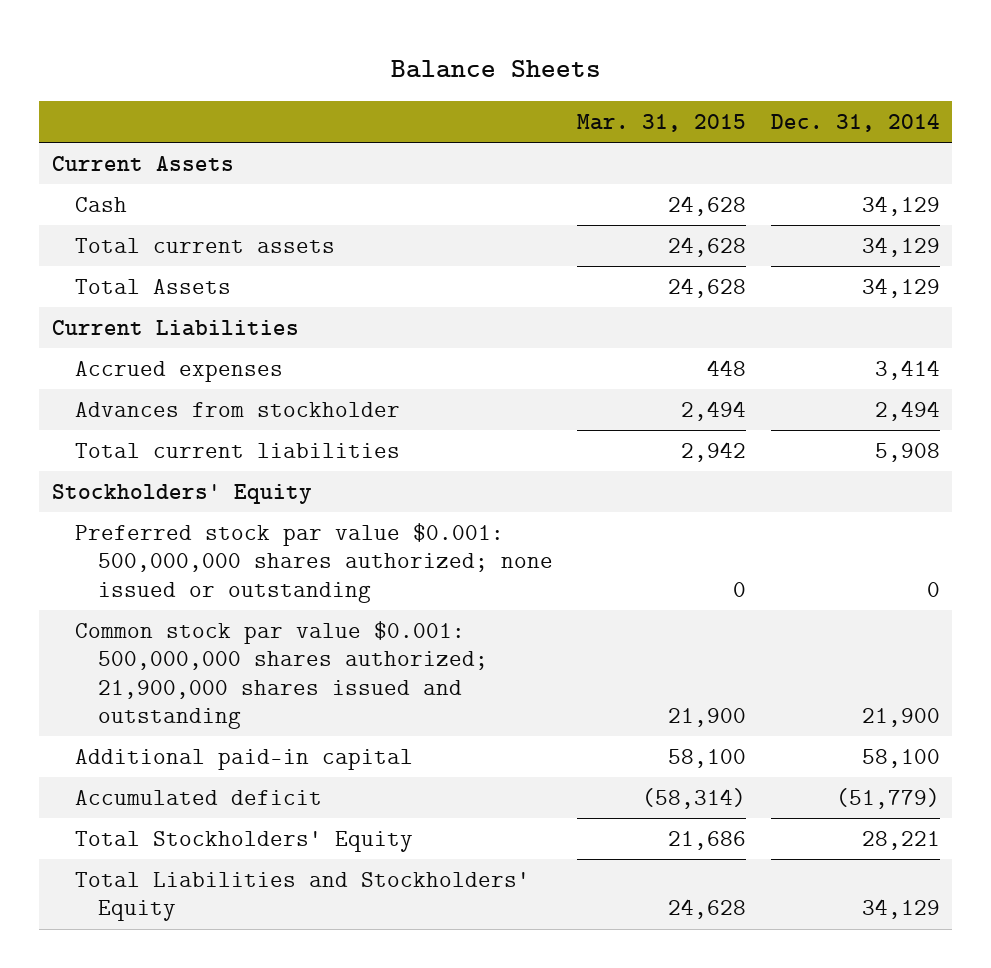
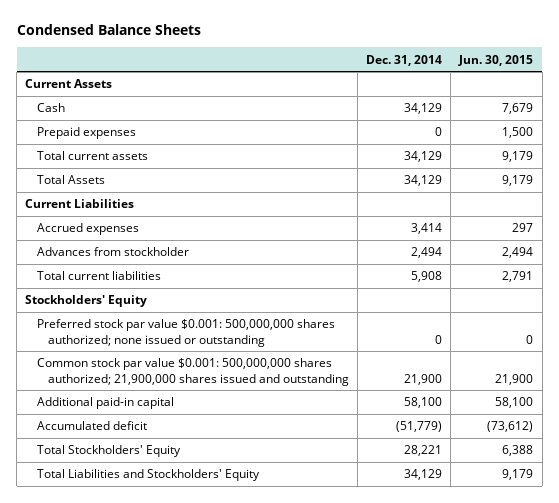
[390,59,601,78] Balance Sheets -> [16,24,201,36] Condensed Balance Sheets
[577,113,747,132] Mar. 31, 2015 -> none
none -> [458,54,534,66] Jun. 30, 2015
none -> [36,127,136,140] Prepaid expenses

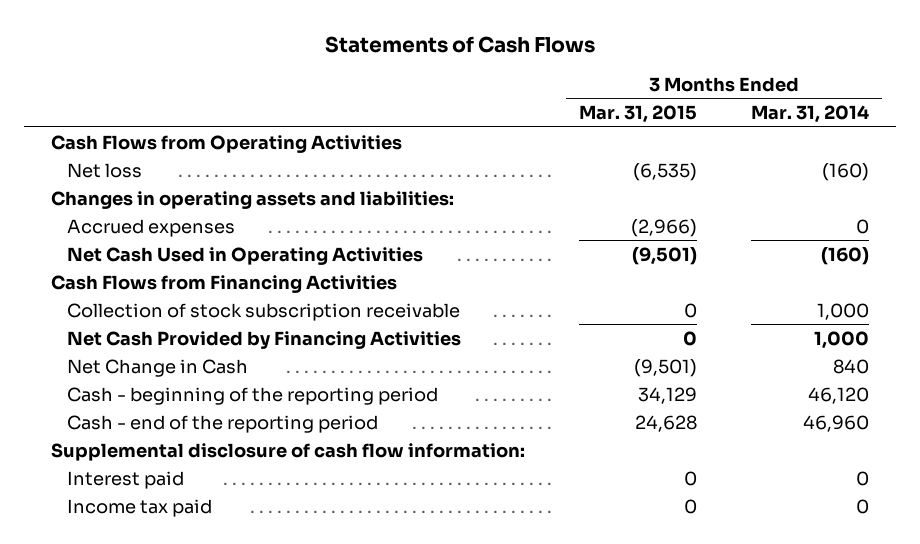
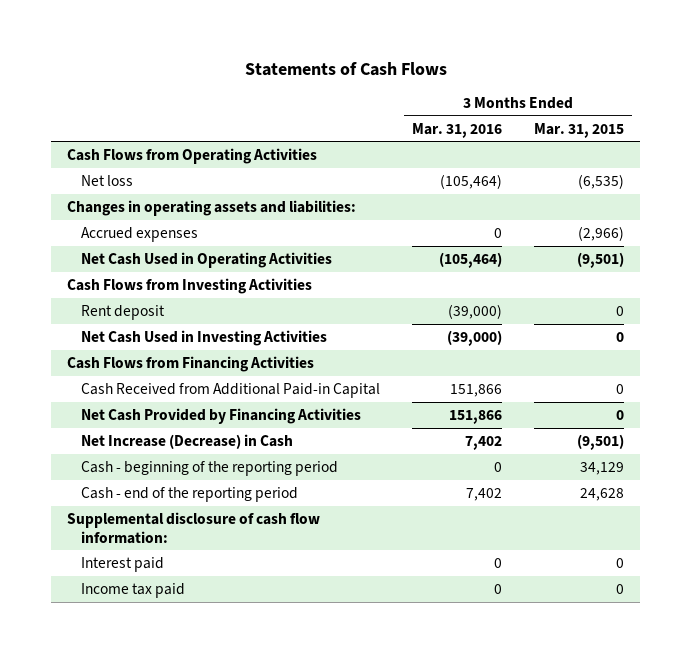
[750,105,869,124] Mar. 31, 2014 -> none
none -> [412,122,503,138] Mar. 31, 2016
none -> [66,277,312,294] Cash Flows from Investing Activities
none -> [80,304,165,320] Rent deposit
none -> [80,329,327,346] Net Cash Used in Investing Activities
[66,302,460,321] Collection of stock subscription receivable -> none
none -> [80,382,380,398] Cash Received from Additional Paid-in Capital
[66,358,248,377] Net Change in Cash -> [80,433,293,449] Net Increase (Decrease) in Cash

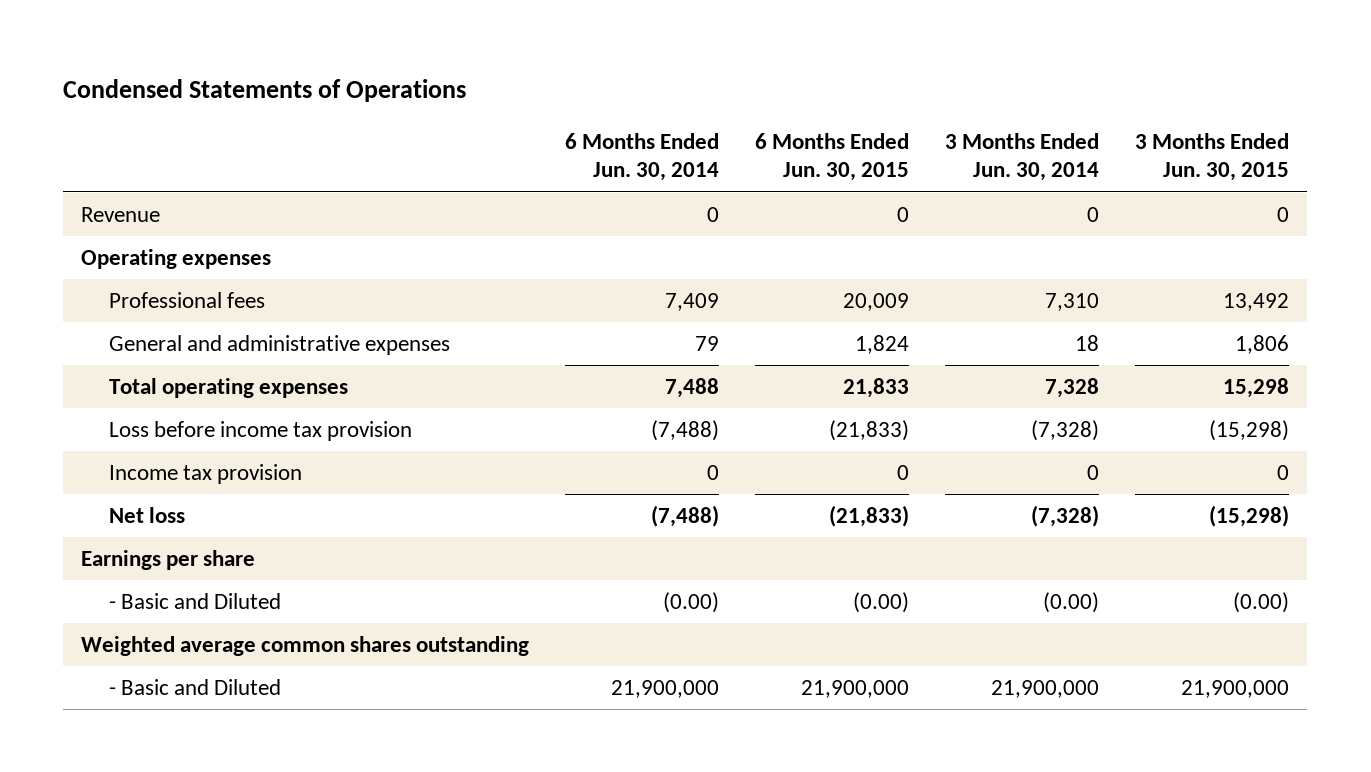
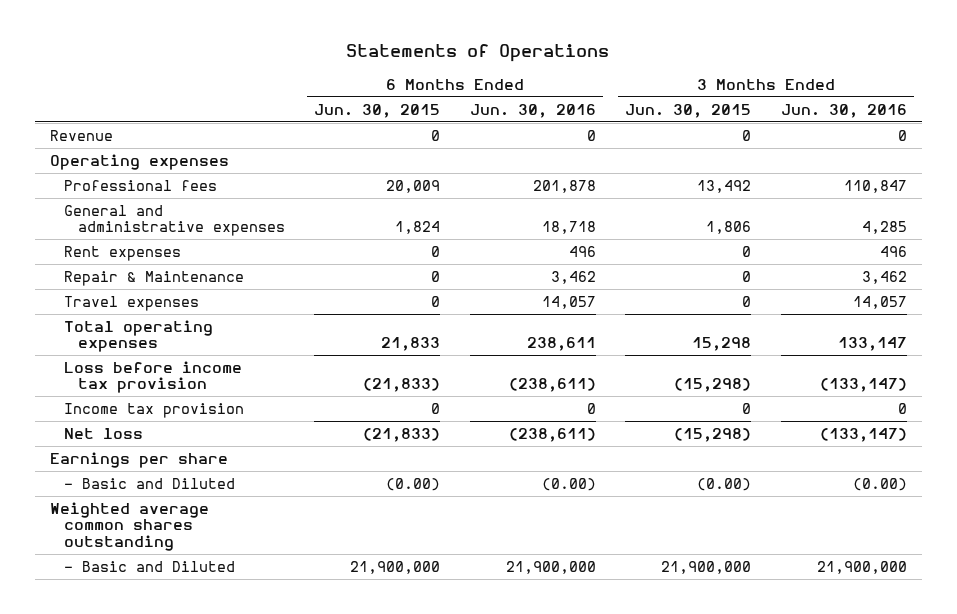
[63,78,467,102] Condensed Statements of Operations -> [346,44,610,63] Statements of Operations
[565,133,720,182] 6 Months Ended Jun. 30, 2014 -> none
[945,133,1100,182] 3 Months Ended Jun. 30, 2014 -> none
none -> [469,103,596,118] Jun. 30, 2016
none -> [780,103,907,118] Jun. 30, 2016
none -> [63,245,181,261] Rent expenses
none -> [63,270,244,286] Repair & Maintenance
none -> [63,295,199,311] Travel expenses

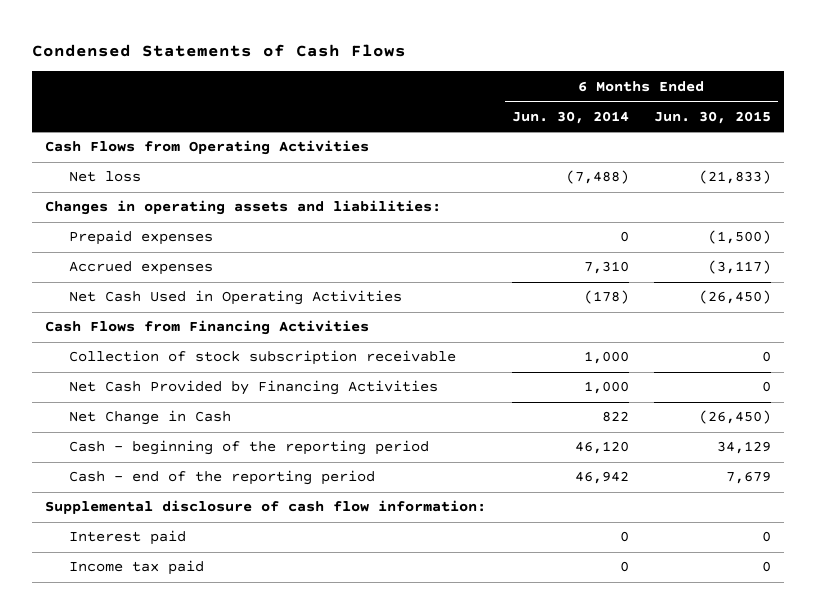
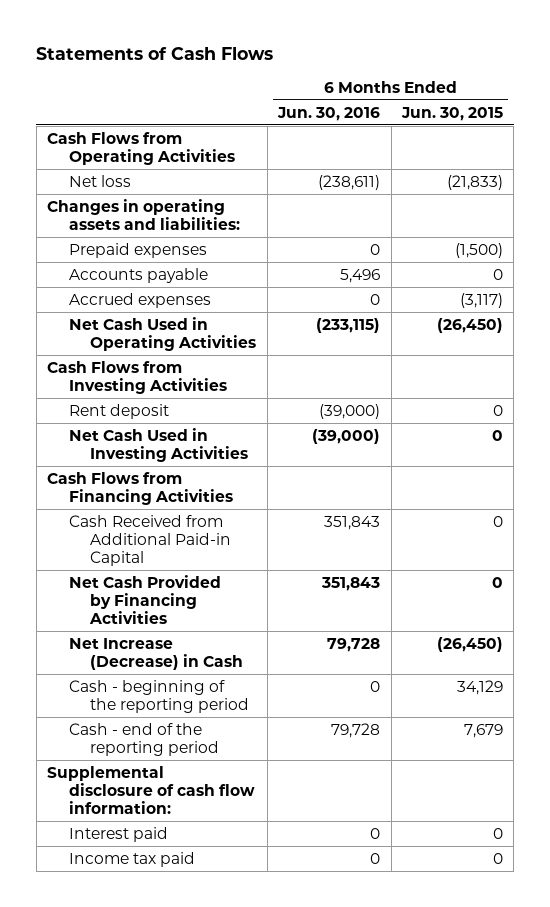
[32,44,407,58] Condensed Statements of Cash Flows -> [36,47,274,61] Statements of Cash Flows
[511,110,629,124] Jun. 30, 2014 -> none
none -> [277,106,381,121] Jun. 30, 2016
none -> [68,267,208,283] Accounts payable
none -> [47,360,227,394] Cash Flows from Investing Activities
none -> [68,403,169,419] Rent deposit
none -> [68,427,249,462] Net Cash Used in Investing Activities
[68,350,456,366] Collection of stock subscription receivable -> none
none -> [68,514,232,567] Cash Received from Additional Paid-in Capital
[68,410,231,426] Net Change in Cash -> [68,637,244,670] Net Increase (Decrease) in Cash

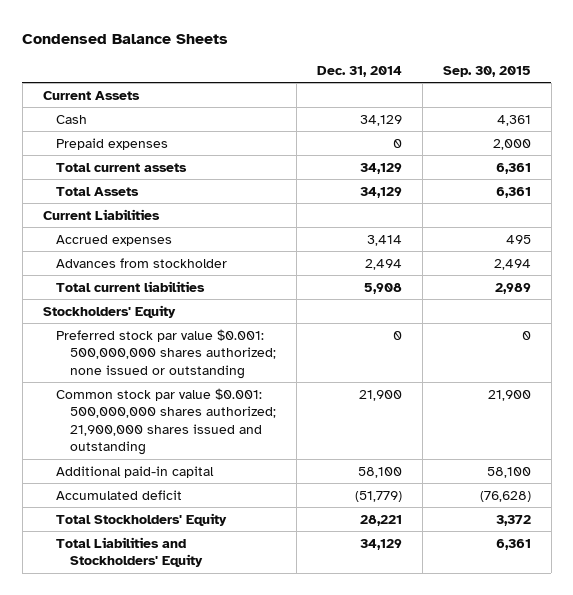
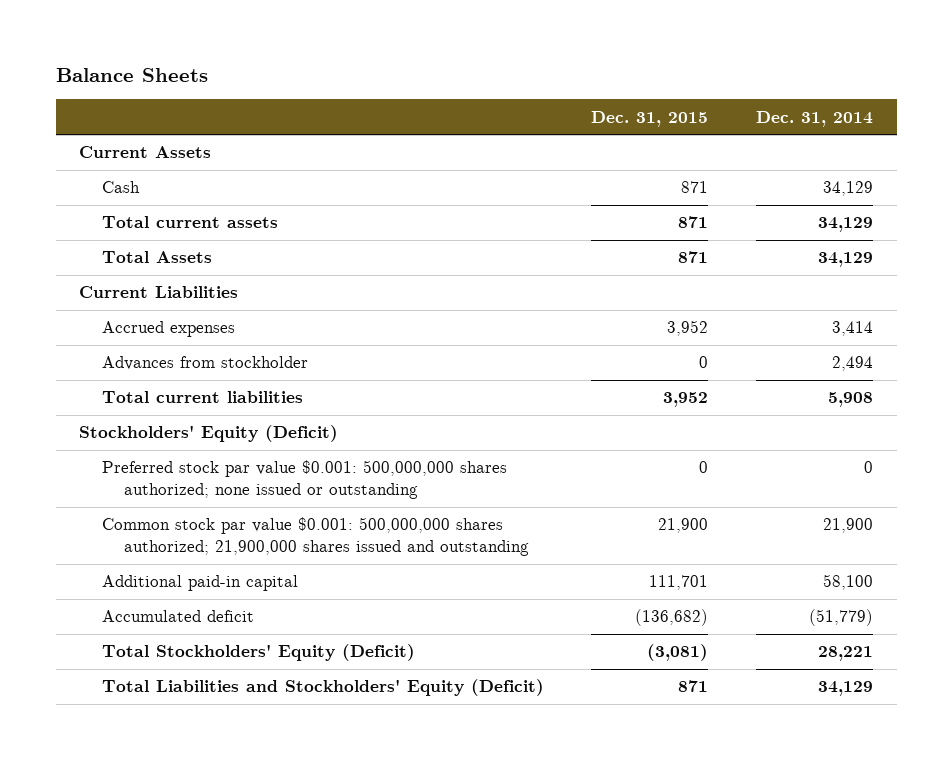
[22,33,229,44] Condensed Balance Sheets -> [55,68,208,83] Balance Sheets
[442,65,531,77] Sep. 30, 2015 -> none
none -> [591,110,709,127] Dec. 31, 2015
[56,137,169,150] Prepaid expenses -> none
[42,304,176,318] Stockholders' Equity -> [79,425,339,443] Stockholders' Equity (Deficit)
[56,512,228,526] Total Stockholders' Equity -> [101,644,415,662] Total Stockholders' Equity (Deficit)
[56,536,203,568] Total Liabilities and Stockholders' Equity -> [101,679,544,697] Total Liabilities and Stockholders' Equity (Deficit)

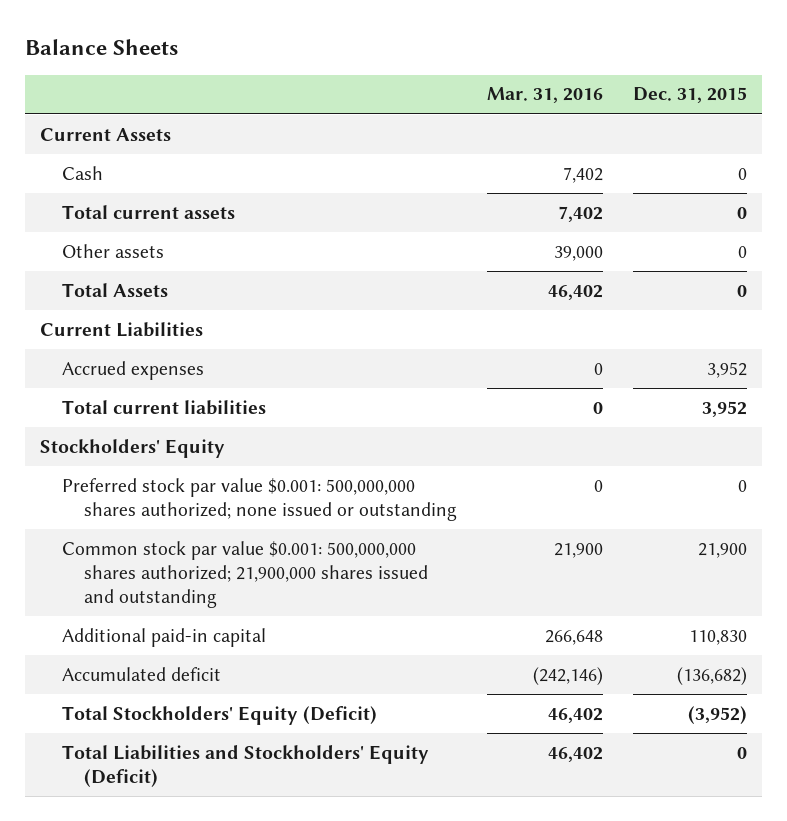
[755,110,873,127] Dec. 31, 2014 -> none
none -> [486,87,603,104] Mar. 31, 2016
[681,181,709,194] 871 -> [737,167,747,180] 0
[678,216,709,229] 871 -> [736,206,747,219] 0
none -> [61,243,164,258] Other assets
[678,251,709,264] 871 -> [736,284,747,297] 0
[101,356,308,371] Advances from stockholder -> none
[79,425,339,443] Stockholders' Equity (Deficit) -> [39,438,225,458] Stockholders' Equity
[649,575,709,591] 111,701 -> [688,629,747,645] 110,830
[647,644,709,662] (3,081) -> [687,705,747,724] (3,952)
[678,680,709,693] 871 -> [736,746,747,759] 0

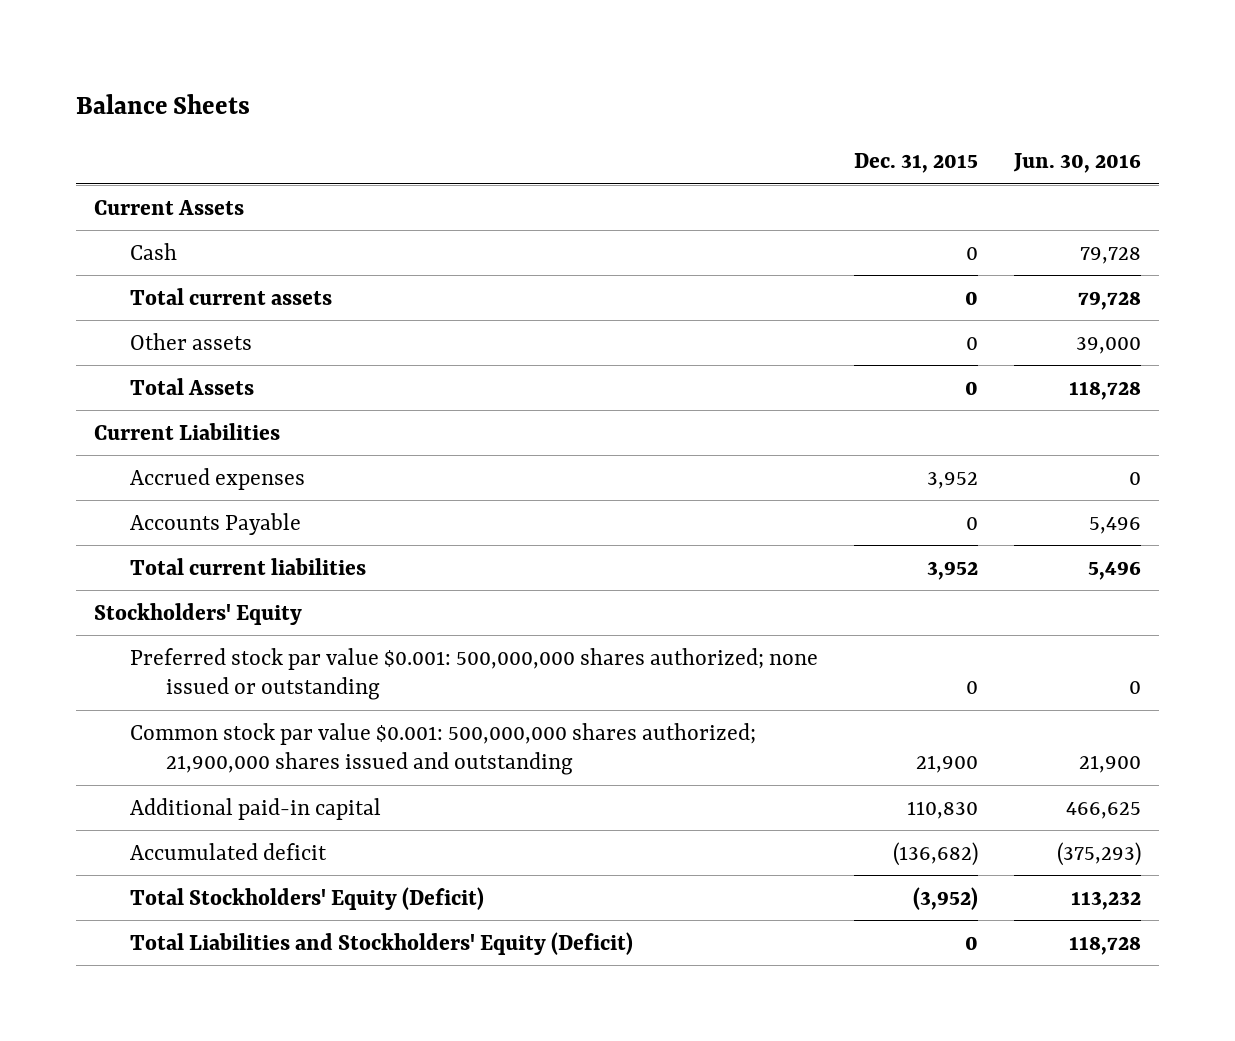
[486,87,603,104] Mar. 31, 2016 -> none
none -> [1013,153,1142,174] Jun. 30, 2016
none -> [130,512,302,535] Accounts Payable

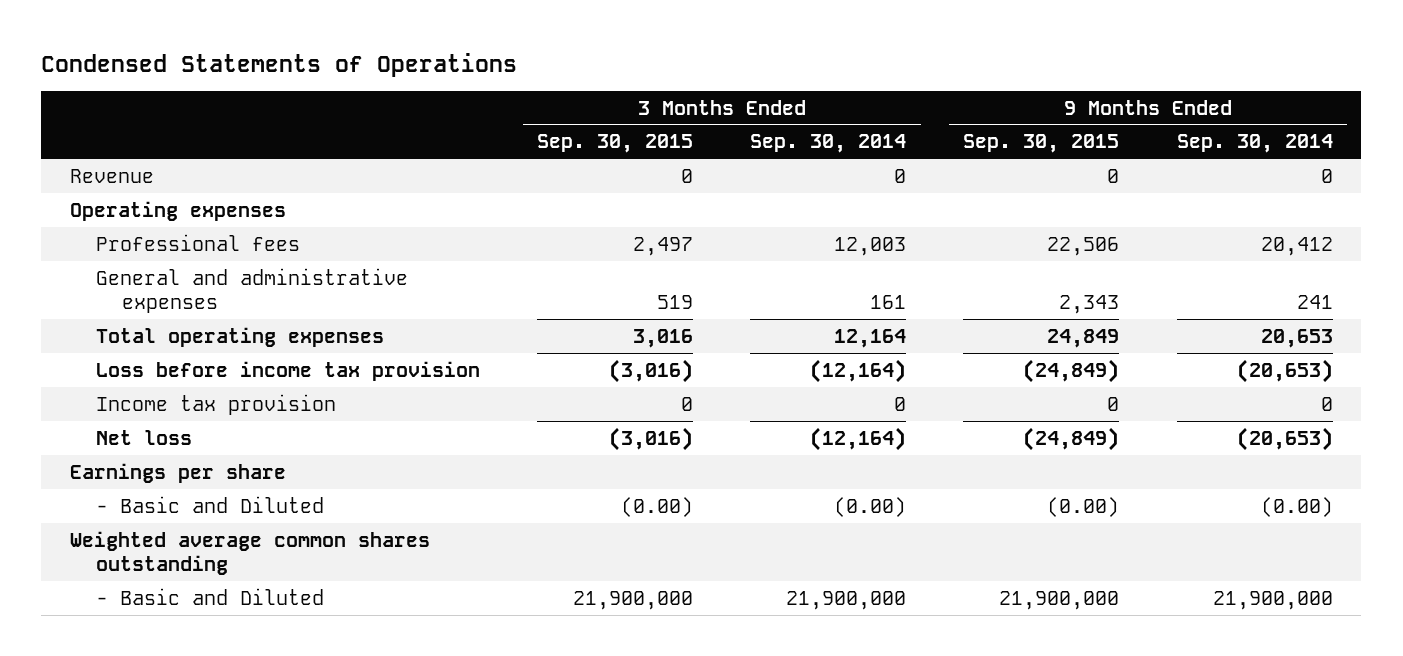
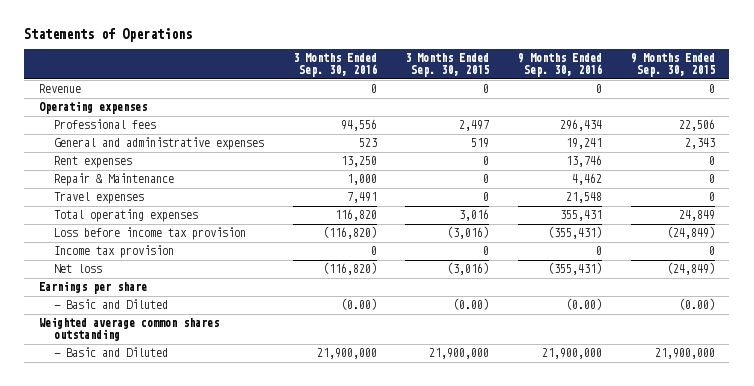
[41,52,518,77] Condensed Statements of Operations -> [24,28,193,43] Statements of Operations
[750,134,907,154] Sep. 30, 2014 -> none
[1176,134,1333,154] Sep. 30, 2014 -> none
none -> [292,53,377,78] 3 Months Ended Sep. 30, 2016
none -> [518,53,603,78] 9 Months Ended Sep. 30, 2016
none -> [54,156,133,169] Rent expenses
none -> [54,173,175,187] Repair & Maintenance
none -> [54,192,145,205] Travel expenses

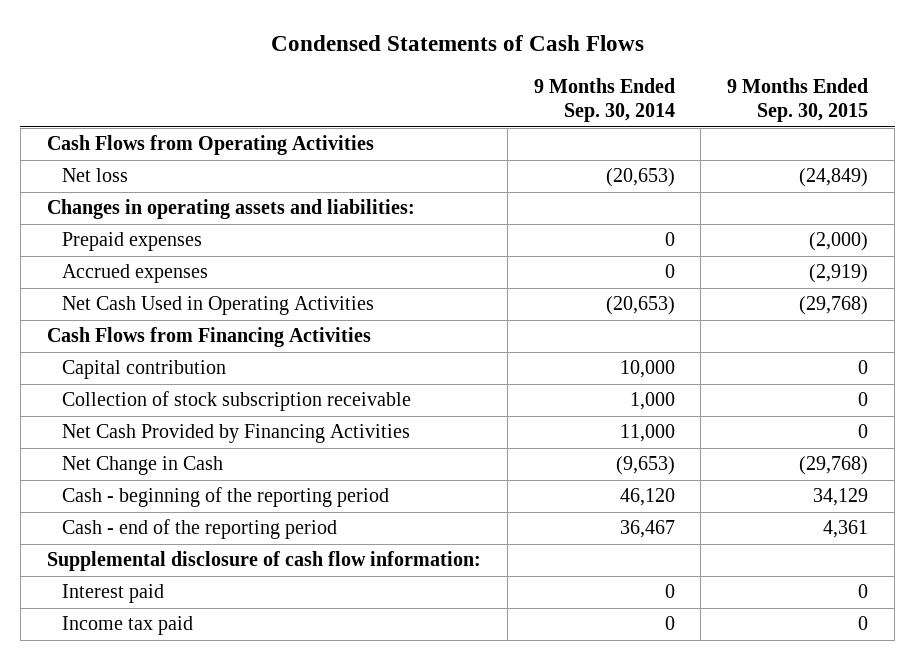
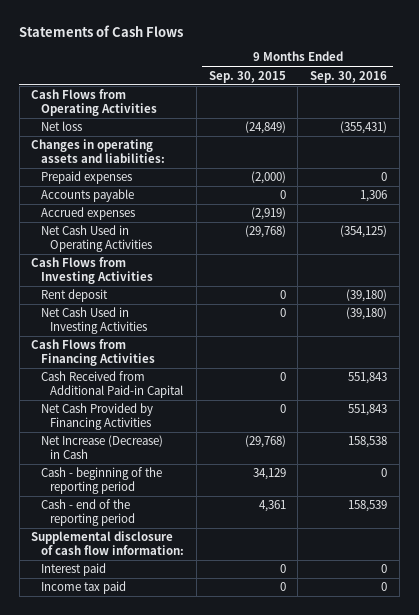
[270,35,644,52] Condensed Statements of Cash Flows -> [19,24,184,37] Statements of Cash Flows
[533,78,675,123] 9 Months Ended Sep. 30, 2014 -> none
none -> [310,70,388,83] Sep. 30, 2016
none -> [40,189,134,203] Accounts payable
none -> [31,257,153,284] Cash Flows from Investing Activities
none -> [40,289,108,303] Rent deposit
none -> [40,307,148,334] Net Cash Used in Investing Activities
[61,391,411,412] Collection of stock subscription receivable -> none
[61,360,226,380] Capital contribution -> [40,371,184,398] Cash Received from Additional Paid-in Capital
[61,456,223,476] Net Change in Cash -> [40,435,163,459] Net Increase (Decrease) in Cash

